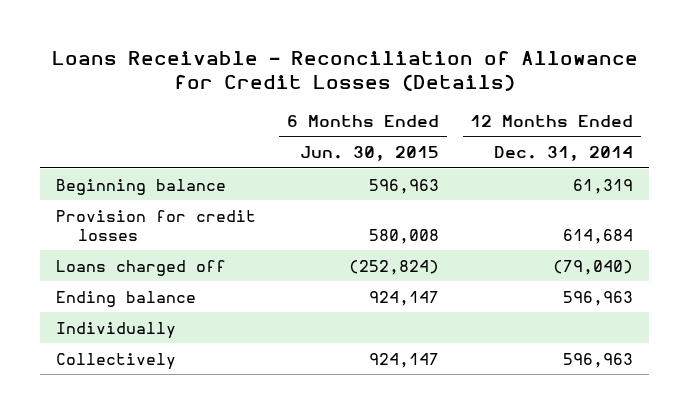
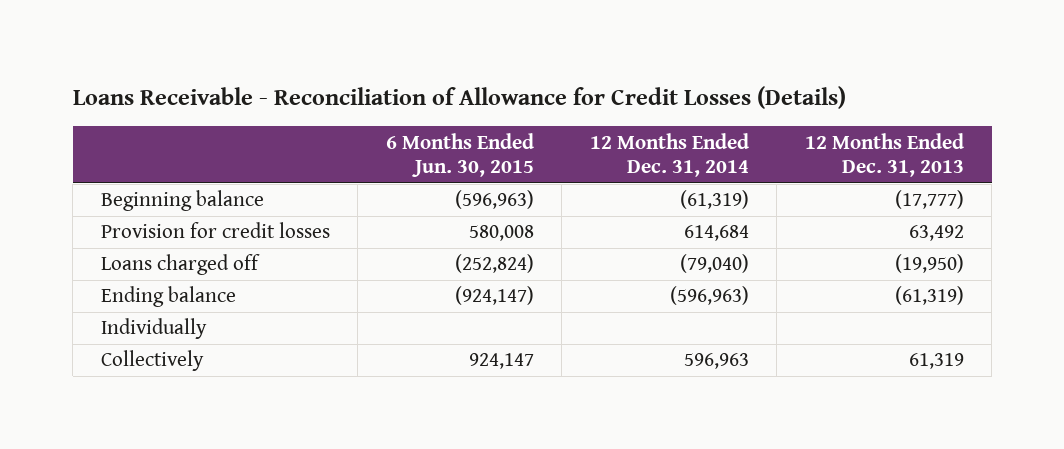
none -> [804,132,964,178] 12 Months Ended Dec. 31, 2013
[369,178,440,194] 596,963 -> [454,190,534,210] (596,963)
[573,178,634,194] 61,319 -> [679,190,749,210] (61,319)
[369,290,440,306] 924,147 -> [454,286,534,306] (924,147)
[563,290,634,306] 596,963 -> [669,286,749,306] (596,963)

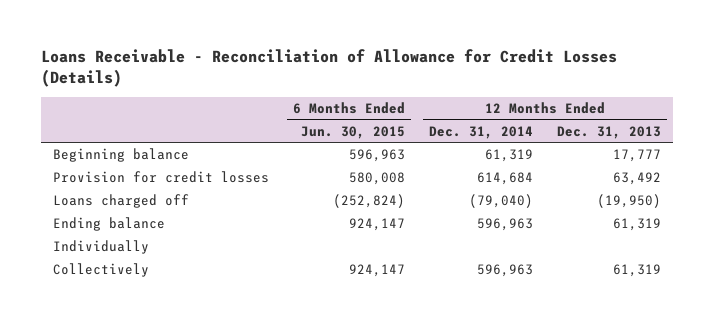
[454,190,534,210] (596,963) -> [348,149,405,163] 596,963
[679,190,749,210] (61,319) -> [484,149,533,163] 61,319
[894,190,964,210] (17,777) -> [612,149,661,163] 17,777
[454,286,534,306] (924,147) -> [348,218,405,232] 924,147
[669,286,749,306] (596,963) -> [476,218,533,232] 596,963
[894,286,964,306] (61,319) -> [612,218,661,232] 61,319

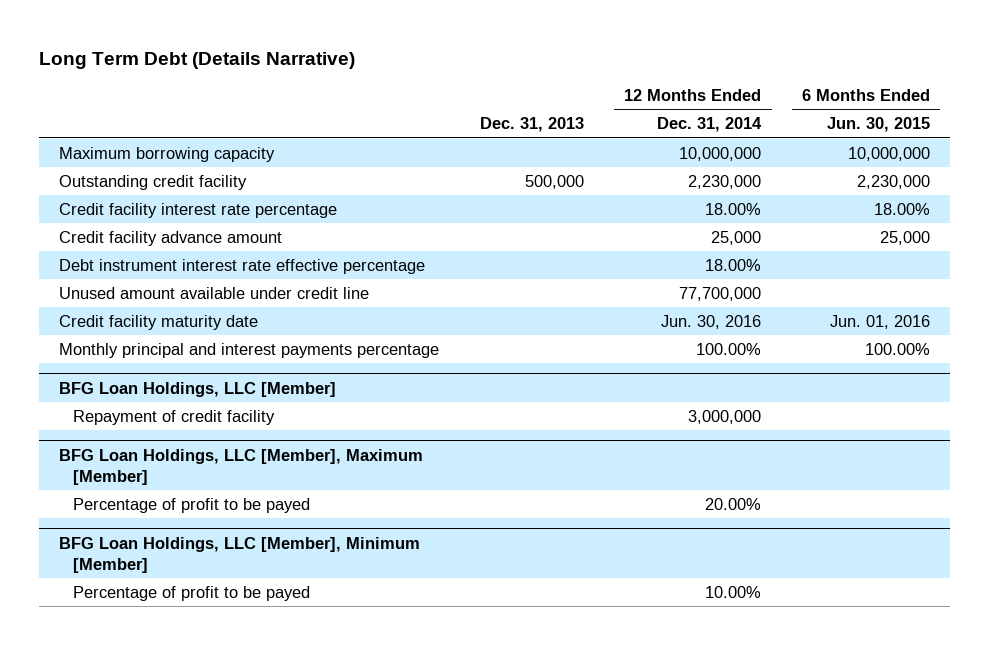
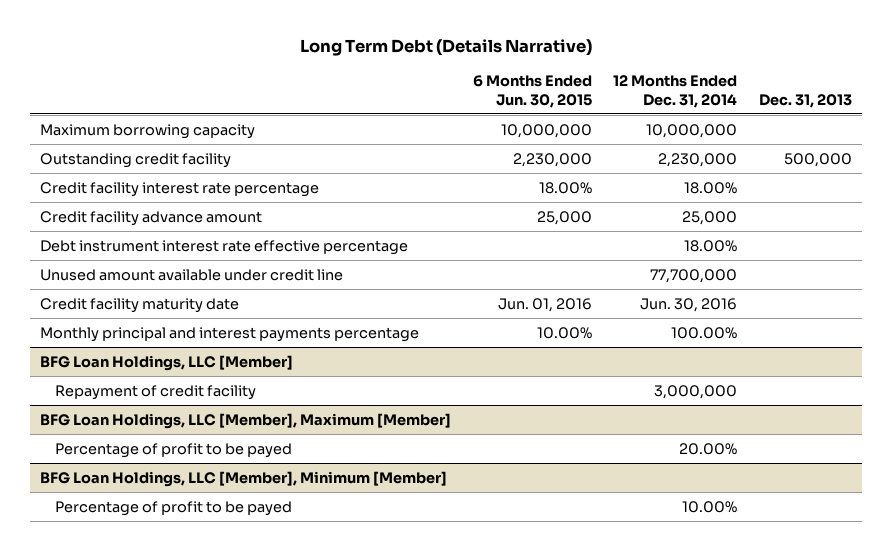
[864,342,930,355] 100.00% -> [536,326,592,339] 10.00%

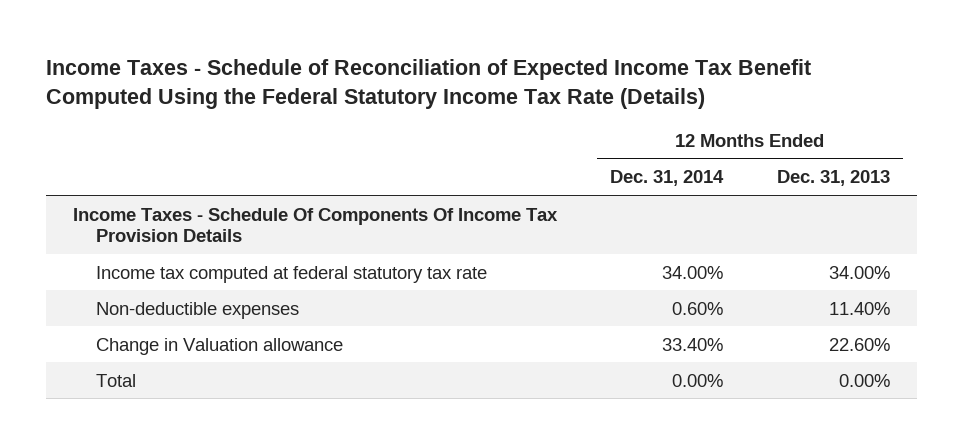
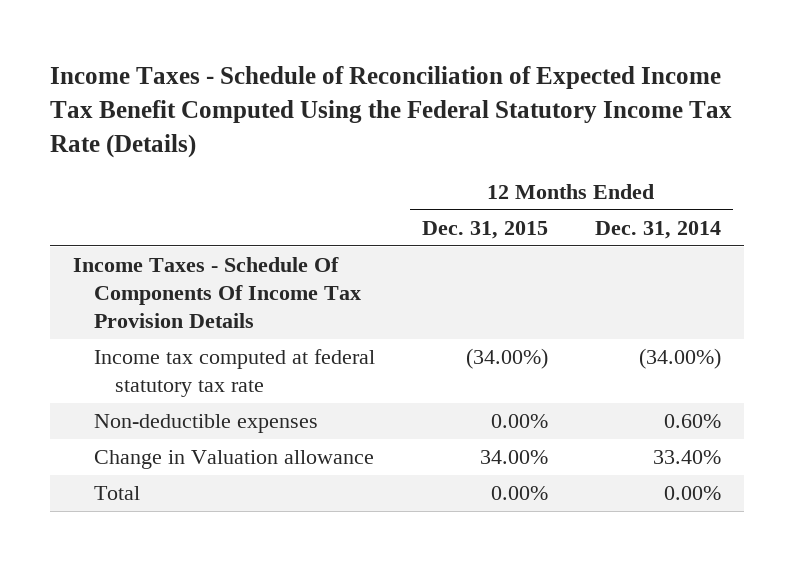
[776,170,890,187] Dec. 31, 2013 -> none
none -> [421,220,548,239] Dec. 31, 2015
[662,265,724,279] 34.00% -> [638,348,721,370] (34.00%)

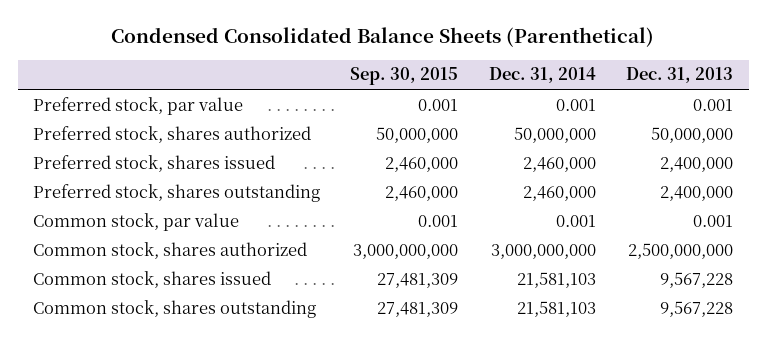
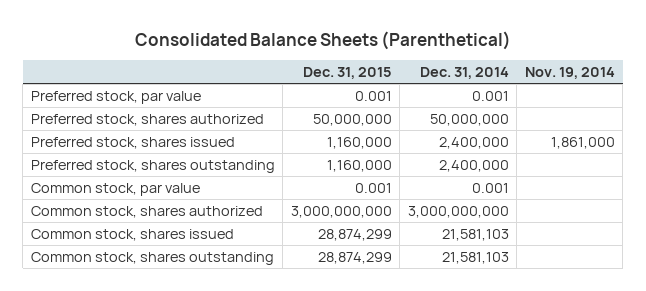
[111,27,655,48] Condensed Consolidated Balance Sheets (Parenthetical) -> [134,30,511,50] Consolidated Balance Sheets (Parenthetical)
[350,67,459,86] Sep. 30, 2015 -> none
[626,67,734,84] Dec. 31, 2013 -> none
none -> [302,67,392,80] Dec. 31, 2015
none -> [524,67,615,80] Nov. 19, 2014
[522,156,596,172] 2,460,000 -> [438,136,509,149] 2,400,000
[522,185,596,201] 2,460,000 -> [438,159,509,172] 2,400,000

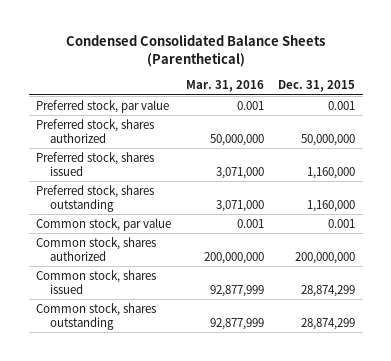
[134,30,511,50] Consolidated Balance Sheets (Parenthetical) -> [65,34,325,68] Condensed Consolidated Balance Sheets (Parenthetical)
[419,67,509,80] Dec. 31, 2014 -> none
[524,67,615,80] Nov. 19, 2014 -> none
none -> [185,80,264,93] Mar. 31, 2016
[290,205,392,218] 3,000,000,000 -> [295,251,356,264] 200,000,000

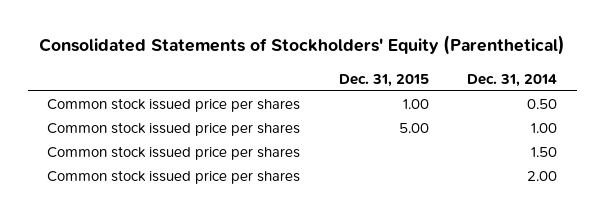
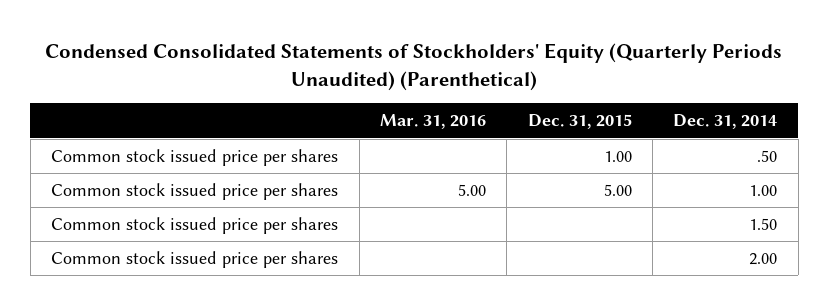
[39,35,566,56] Consolidated Statements of Stockholders' Equity (Parenthetical) -> [45,42,783,91] Condensed Consolidated Statements of Stockholders' Equity (Quarterly Periods Unaudited) (Parenthetical)
none -> [379,114,486,130] Mar. 31, 2016
[527,99,558,110] 0.50 -> [757,149,778,162] .50

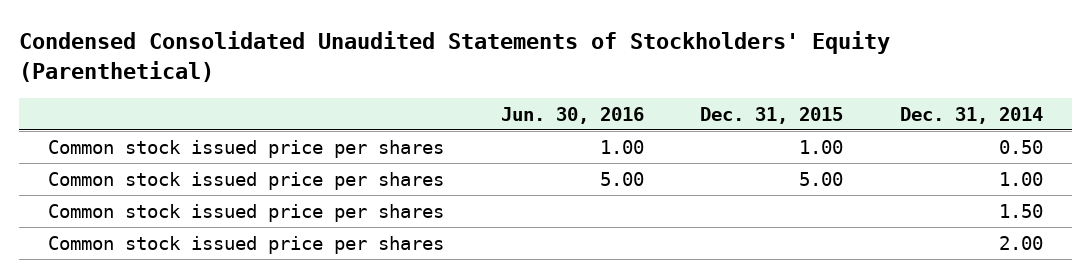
[45,42,783,91] Condensed Consolidated Statements of Stockholders' Equity (Quarterly Periods Unaudited) (Parenthetical) -> [19,31,891,82] Condensed Consolidated Unaudited Statements of Stockholders' Equity (Parenthetical)
[379,114,486,130] Mar. 31, 2016 -> none
none -> [500,106,644,124] Jun. 30, 2016
[757,149,778,162] .50 -> [999,139,1044,154] 0.50

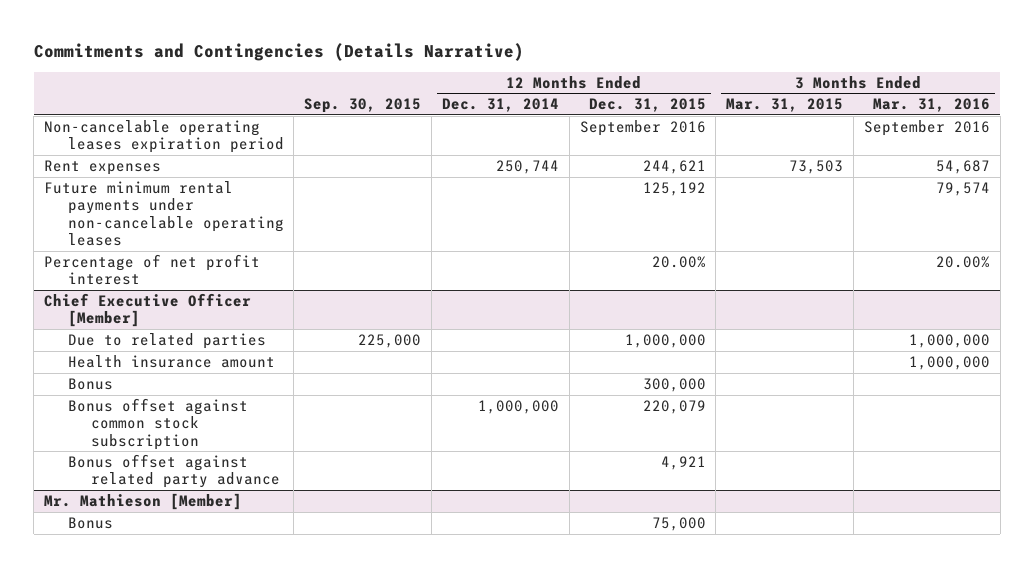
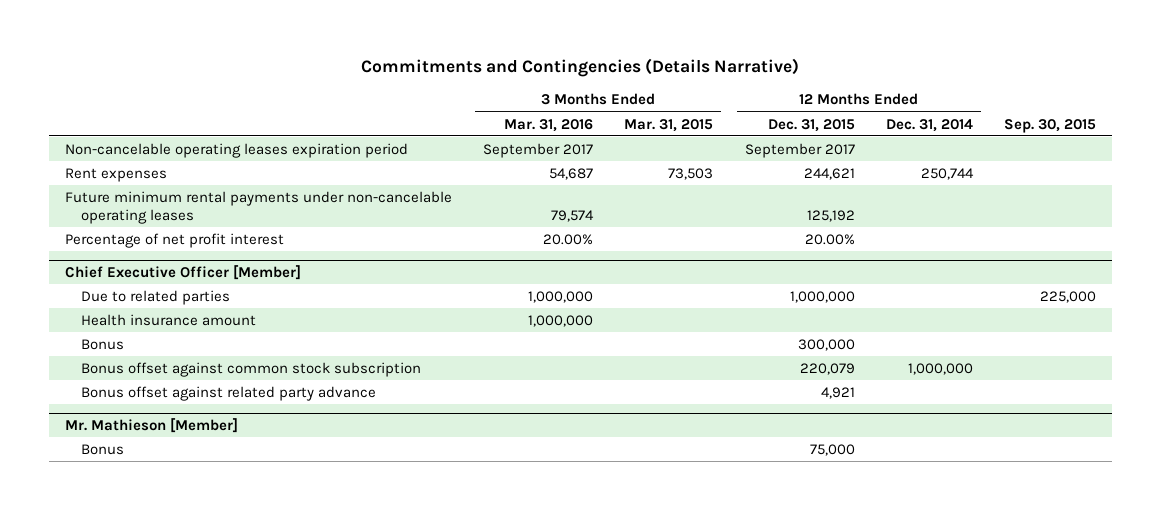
[579,120,706,137] September 2016 -> [744,142,855,158] September 2017
[863,120,990,137] September 2016 -> [482,142,593,158] September 2017

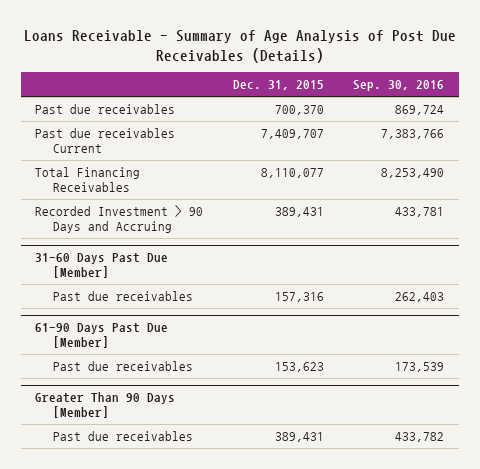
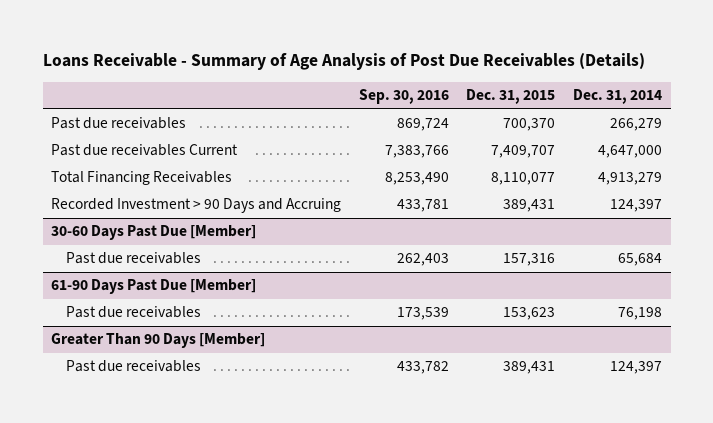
none -> [572,89,662,105] Dec. 31, 2014
[35,253,169,279] 31-60 Days Past Due [Member] -> [51,225,257,241] 30-60 Days Past Due [Member]

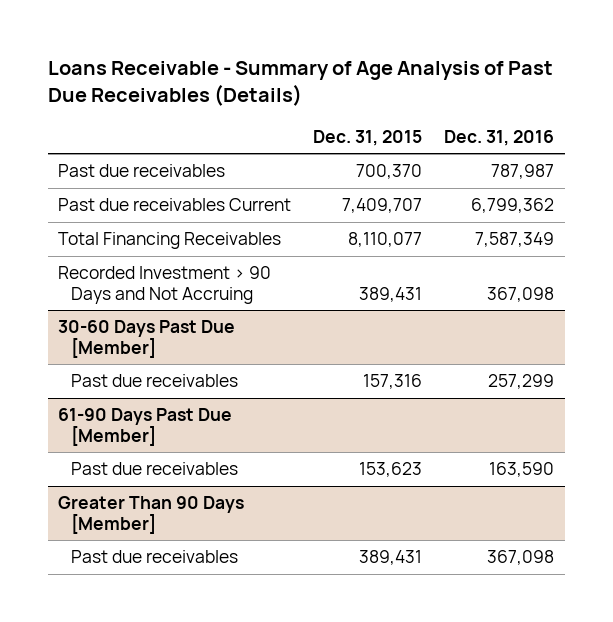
[42,53,645,71] Loans Receivable - Summary of Age Analysis of Post Due Receivables (Details) -> [47,60,553,106] Loans Receivable - Summary of Age Analysis of Past Due Receivables (Details)
[358,89,449,105] Sep. 30, 2016 -> none
[572,89,662,105] Dec. 31, 2014 -> none
none -> [444,129,555,146] Dec. 31, 2016
[51,198,342,214] Recorded Investment > 90 Days and Accruing -> [58,266,272,304] Recorded Investment > 90 Days and Not Accruing

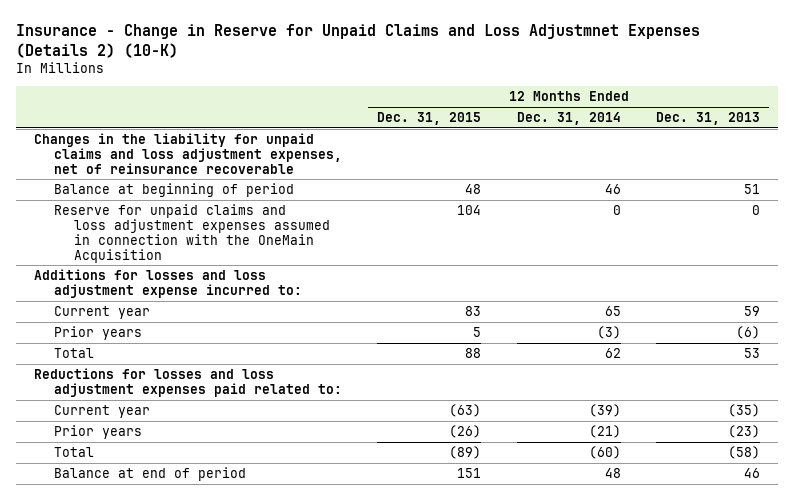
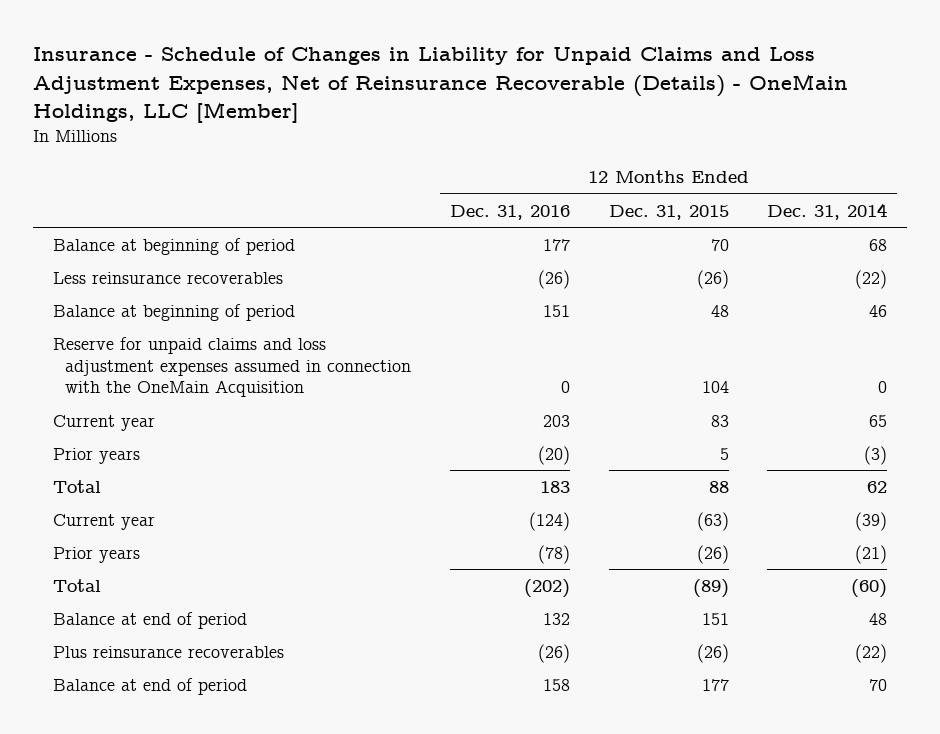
[15,23,700,59] Insurance - Change in Reserve for Unpaid Claims and Loss Adjustmnet Expenses (Details 2) (10-K) -> [33,47,849,123] Insurance - Schedule of Changes in Liability for Unpaid Claims and Loss Adjustment Expenses, Net of Reinsurance Recoverable (Details) - OneMain Holdings, LLC [Member]
[655,112,760,126] Dec. 31, 2013 -> none
none -> [449,204,570,220] Dec. 31, 2016
[33,133,342,174] Changes in the liability for unpaid claims and loss adjustment expenses, net of reinsurance recoverable -> none
none -> [52,237,295,255] Balance at beginning of period
none -> [52,271,283,284] Less reinsurance recoverables
[33,269,302,298] Additions for losses and loss adjustment expense incurred to: -> none
[33,368,342,397] Reductions for losses and loss adjustment expenses paid related to: -> none
none -> [52,645,284,658] Plus reinsurance recoverables
none -> [52,677,247,695] Balance at end of period

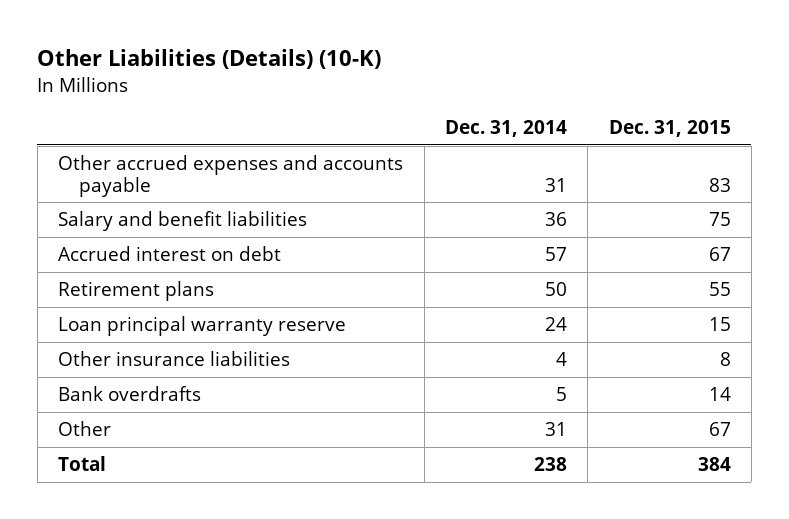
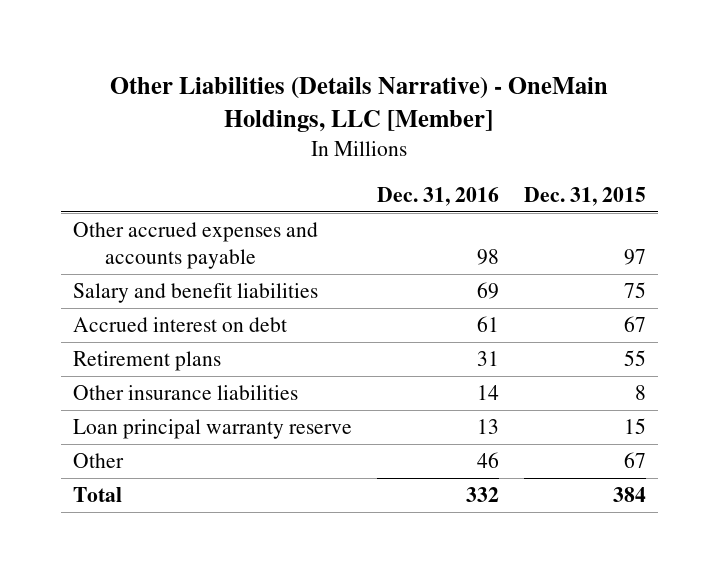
[37,49,382,70] Other Liabilities (Details) (10-K) -> [110,76,609,133] Other Liabilities (Details Narrative) - OneMain Holdings, LLC [Member]
[444,120,567,138] Dec. 31, 2014 -> none
none -> [376,186,499,206] Dec. 31, 2016
[708,177,731,192] 83 -> [623,248,646,265] 97
[58,386,202,402] Bank overdrafts -> none
[58,316,347,337] Loan principal warranty reserve -> [73,419,353,440] Loan principal warranty reserve

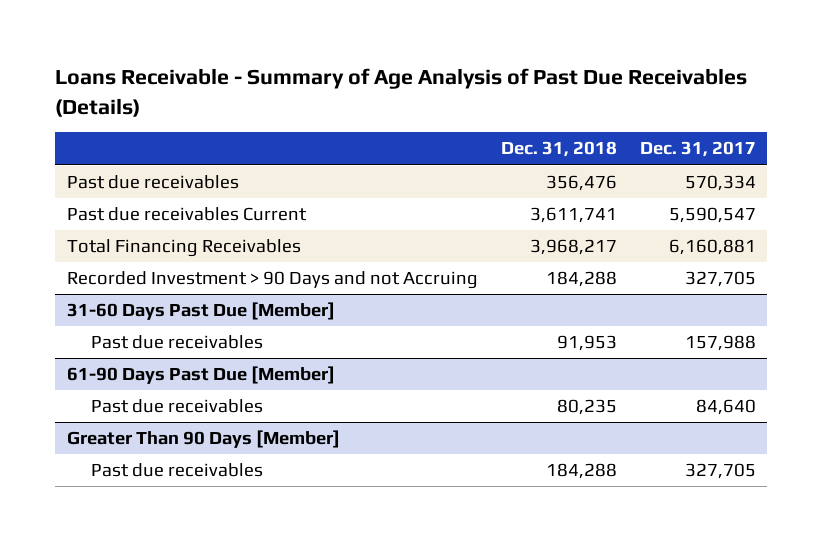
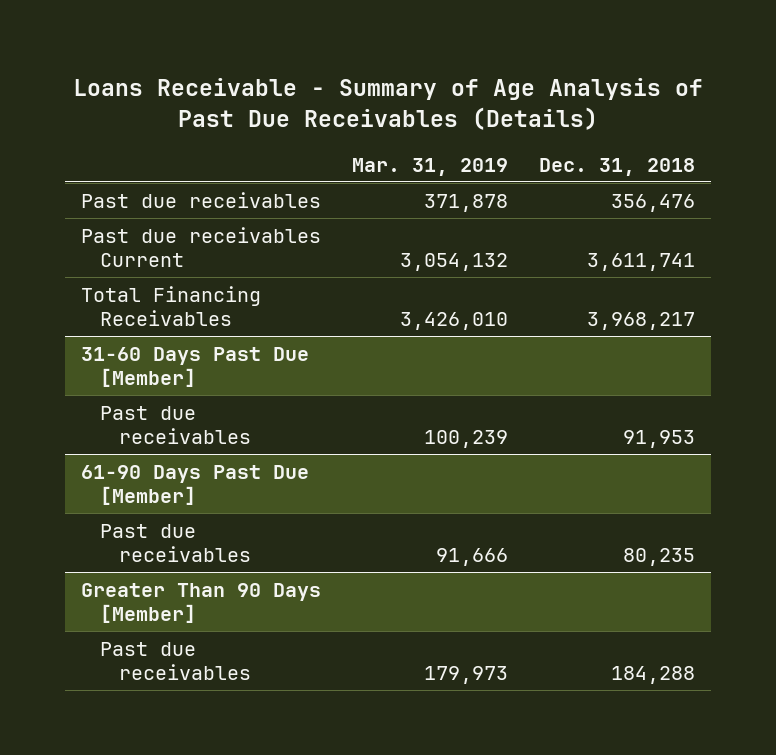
[639,141,756,158] Dec. 31, 2017 -> none
none -> [352,158,509,177] Mar. 31, 2019
[66,271,478,290] Recorded Investment > 90 Days and not Accruing -> none

